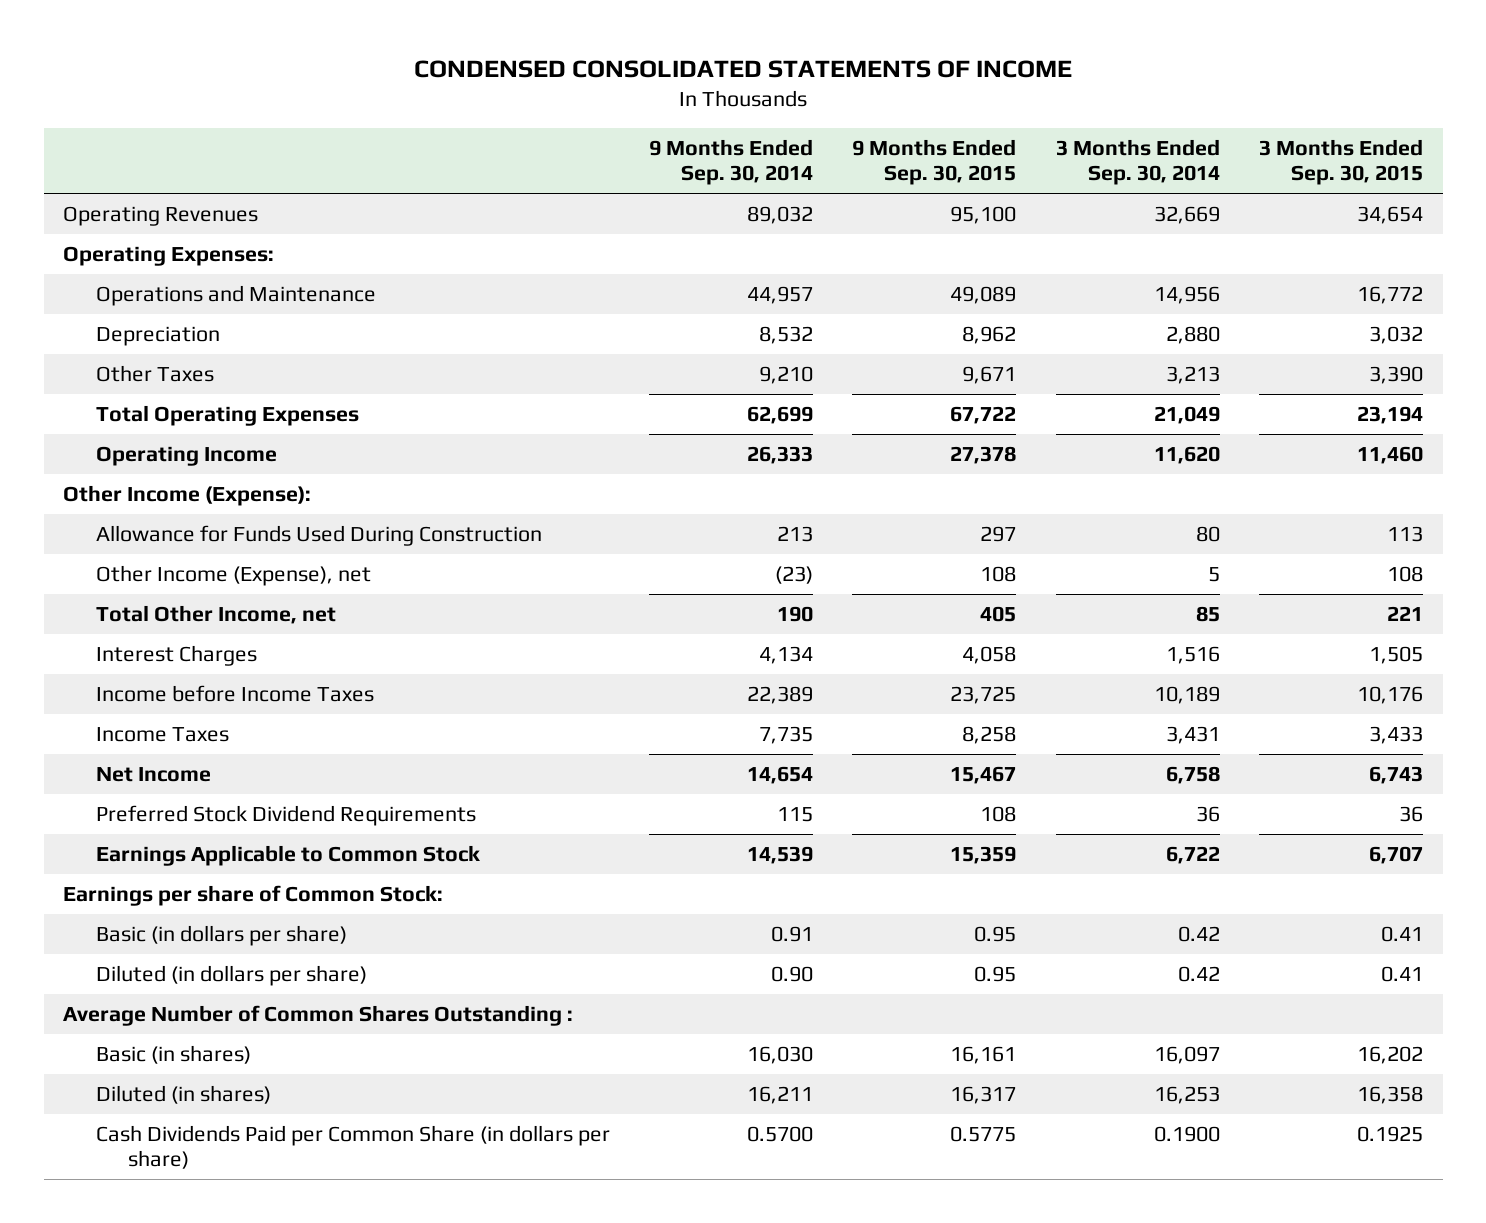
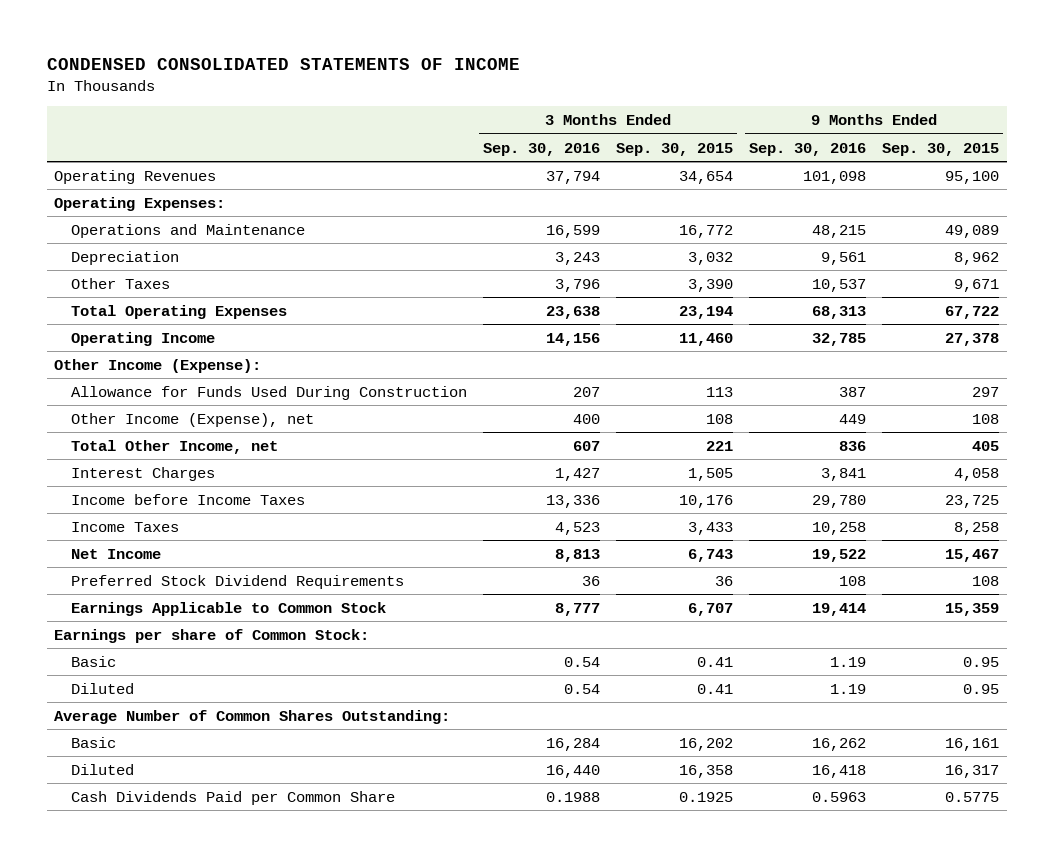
[648,138,813,186] 9 Months Ended Sep. 30, 2014 -> none
[1055,138,1220,186] 3 Months Ended Sep. 30, 2014 -> none
none -> [483,142,601,156] Sep. 30, 2016
none -> [748,142,866,156] Sep. 30, 2016
[95,924,347,946] Basic (in dollars per share) -> [71,655,117,667] Basic
[95,964,367,986] Diluted (in dollars per share) -> [71,682,135,694] Diluted
[63,1004,574,1026] Average Number of Common Shares Outstanding : -> [54,709,451,724] Average Number of Common Shares Outstanding:
[95,1044,251,1064] Basic (in shares) -> [71,736,117,748] Basic
[95,1084,271,1104] Diluted (in shares) -> [71,763,135,775] Diluted
[95,1124,610,1170] Cash Dividends Paid per Common Share (in dollars per share) -> [71,790,396,805] Cash Dividends Paid per Common Share

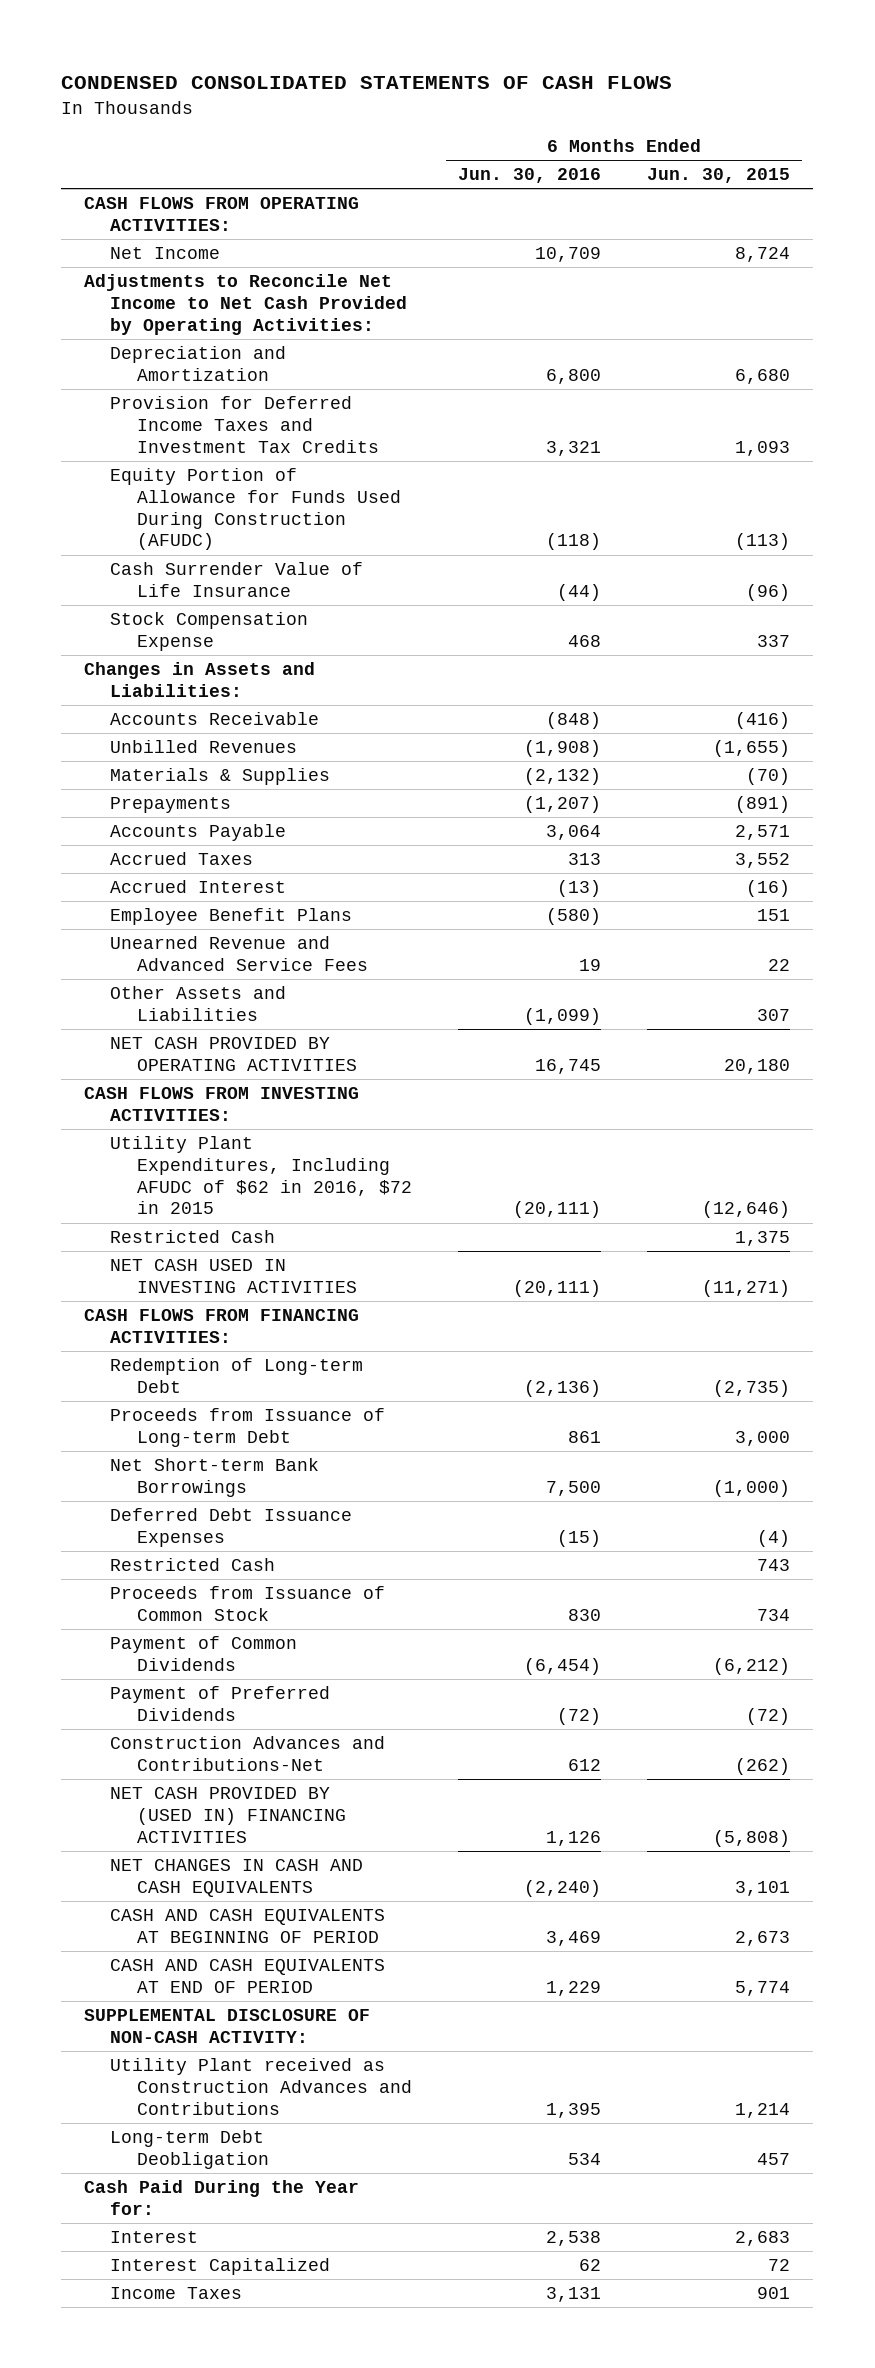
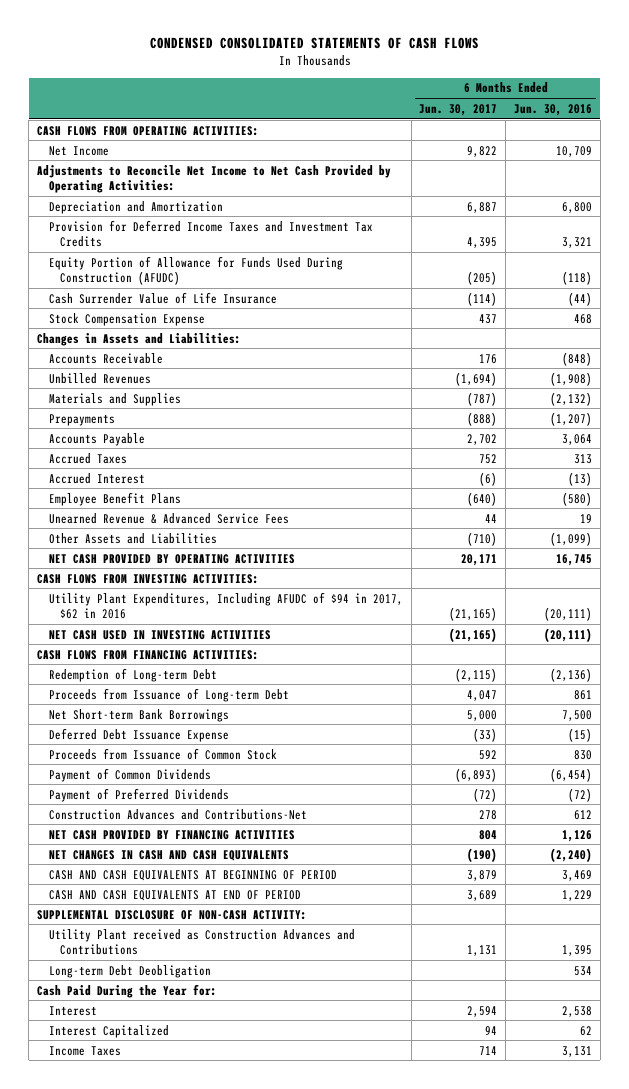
[647,168,791,184] Jun. 30, 2015 -> none
none -> [419,103,498,116] Jun. 30, 2017
[110,768,331,786] Materials & Supplies -> [48,392,181,406] Materials and Supplies
[110,936,368,971] Unearned Revenue and Advanced Service Fees -> [48,512,289,524] Unearned Revenue & Advanced Service Fees
[110,1230,276,1244] Restricted Cash -> none
[110,1136,412,1215] Utility Plant Expenditures, Including AFUDC of $62 in 2016, $72 in 2015 -> [48,591,403,619] Utility Plant Expenditures, Including AFUDC of $94 in 2017, $62 in 2016
[110,1558,276,1572] Restricted Cash -> none
[110,1508,353,1547] Deferred Debt Issuance Expenses -> [48,727,229,742] Deferred Debt Issuance Expense
[110,1787,346,1843] NET CASH PROVIDED BY (USED IN) FINANCING ACTIVITIES -> [48,829,295,840] NET CASH PROVIDED BY FINANCING ACTIVITIES

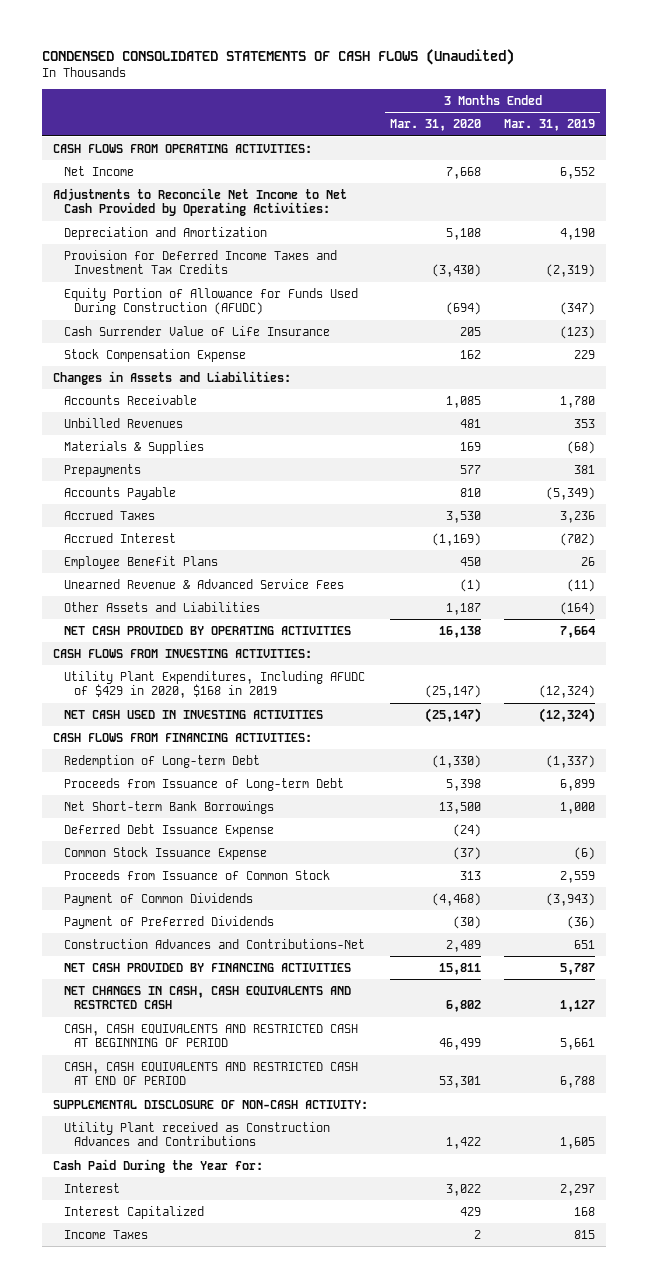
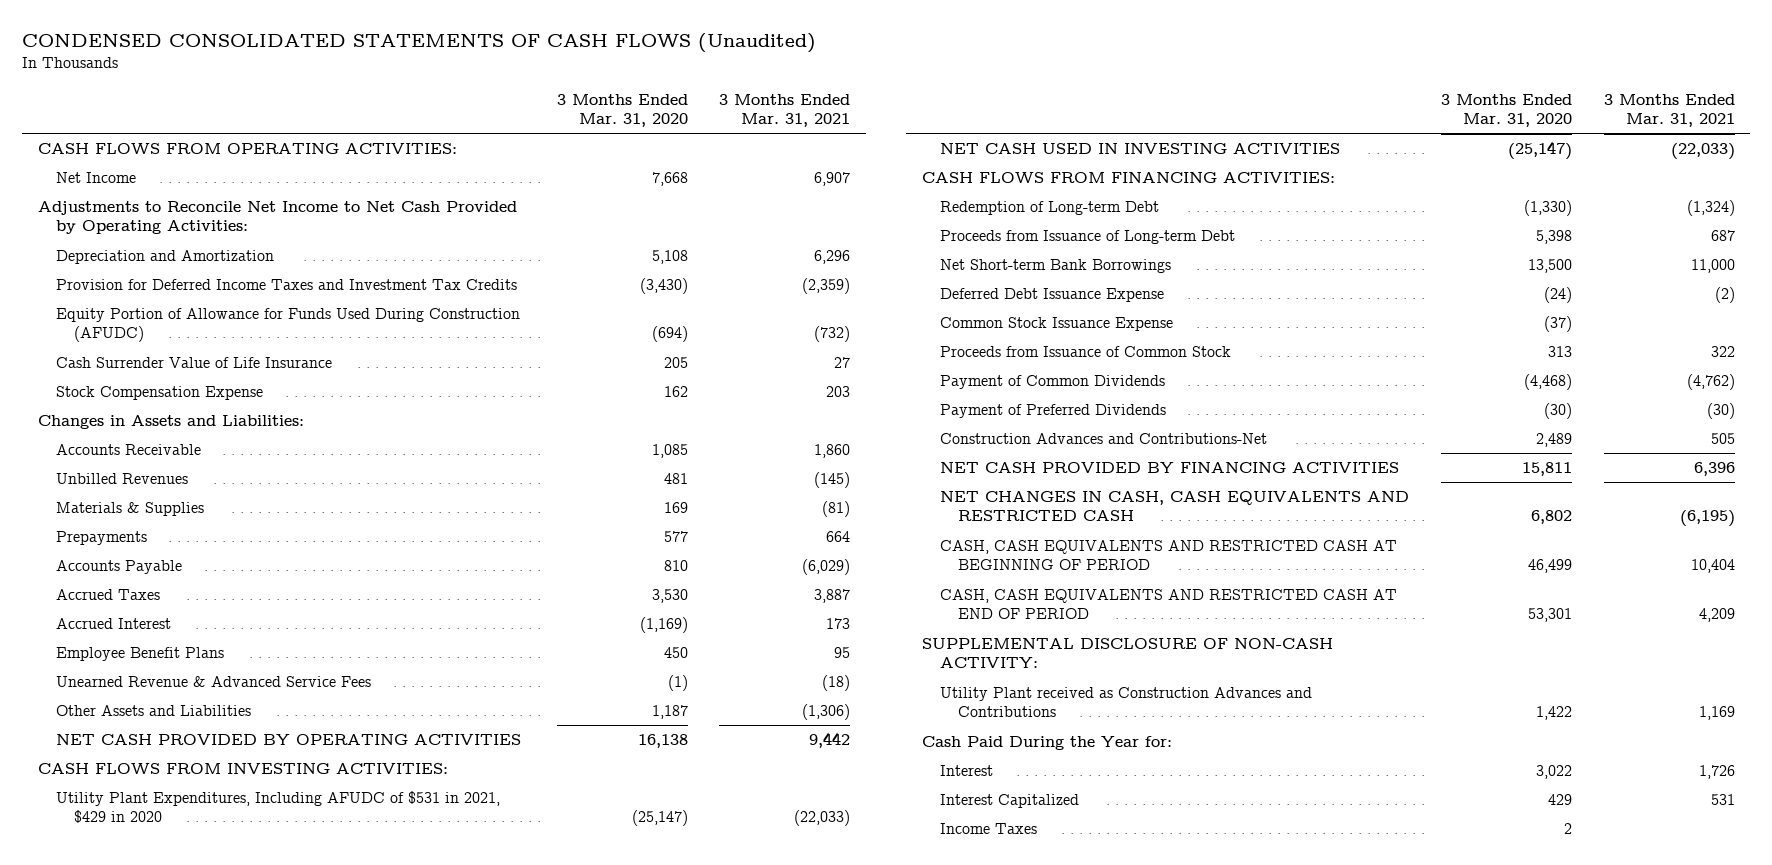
[503,119,595,132] Mar. 31, 2019 -> none
none -> [719,93,851,127] 3 Months Ended Mar. 31, 2021
[63,670,365,699] Utility Plant Expenditures, Including AFUDC of $429 in 2020, $168 in 2019 -> [55,791,500,824] Utility Plant Expenditures, Including AFUDC of $531 in 2021, $429 in 2020
[63,985,351,1010] NET CHANGES IN CASH, CASH EQUIVALENTS AND RESTRCTED CASH -> [940,491,1410,522] NET CHANGES IN CASH, CASH EQUIVALENTS AND RESTRICTED CASH

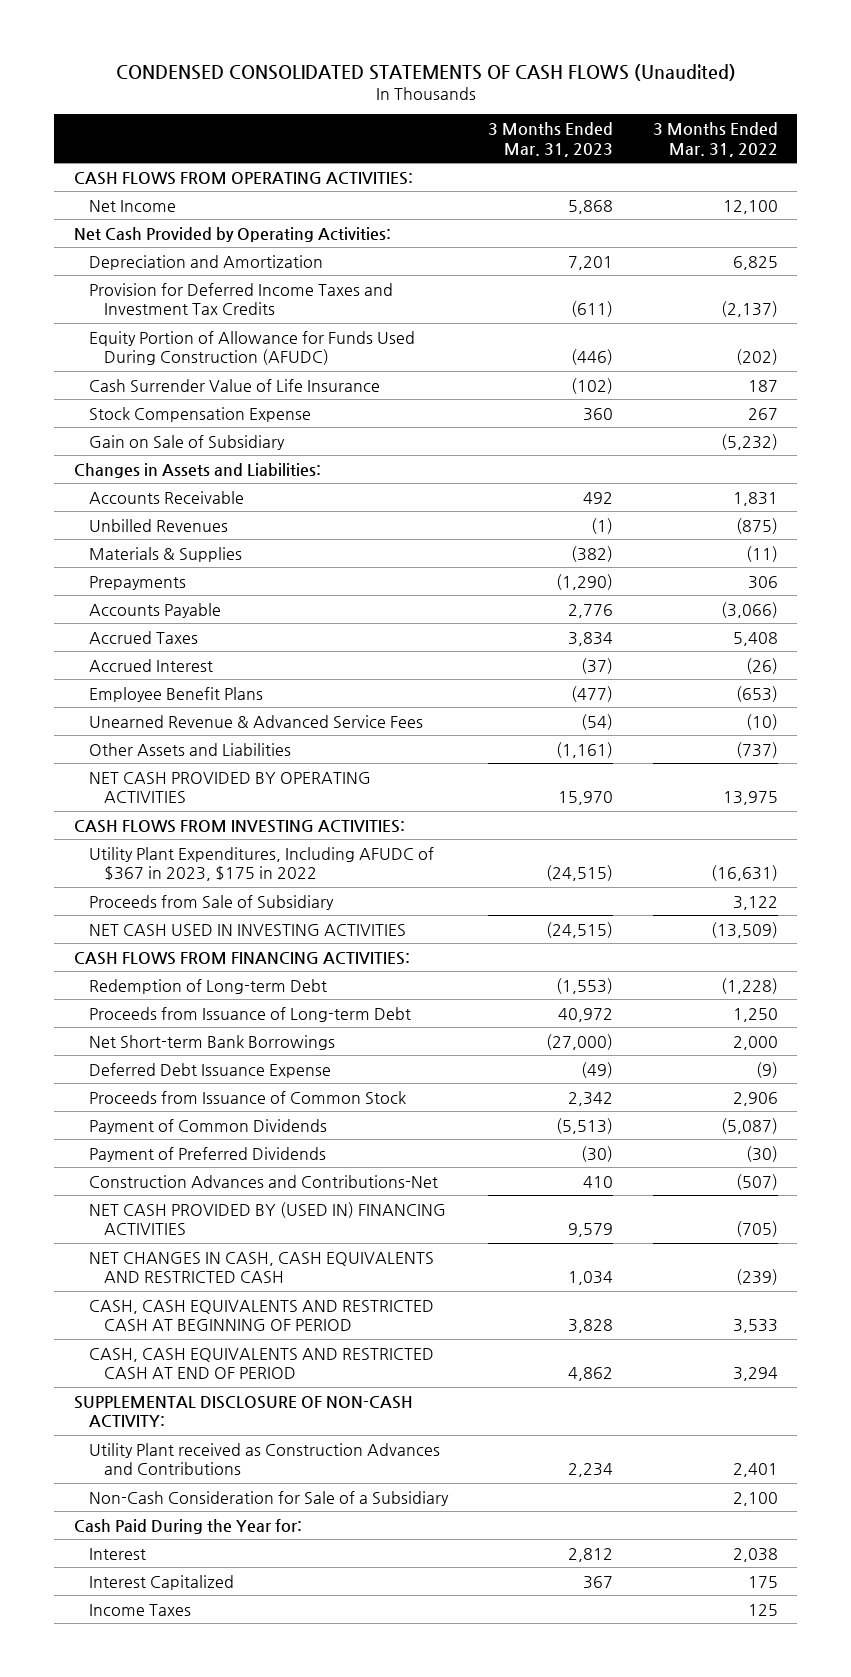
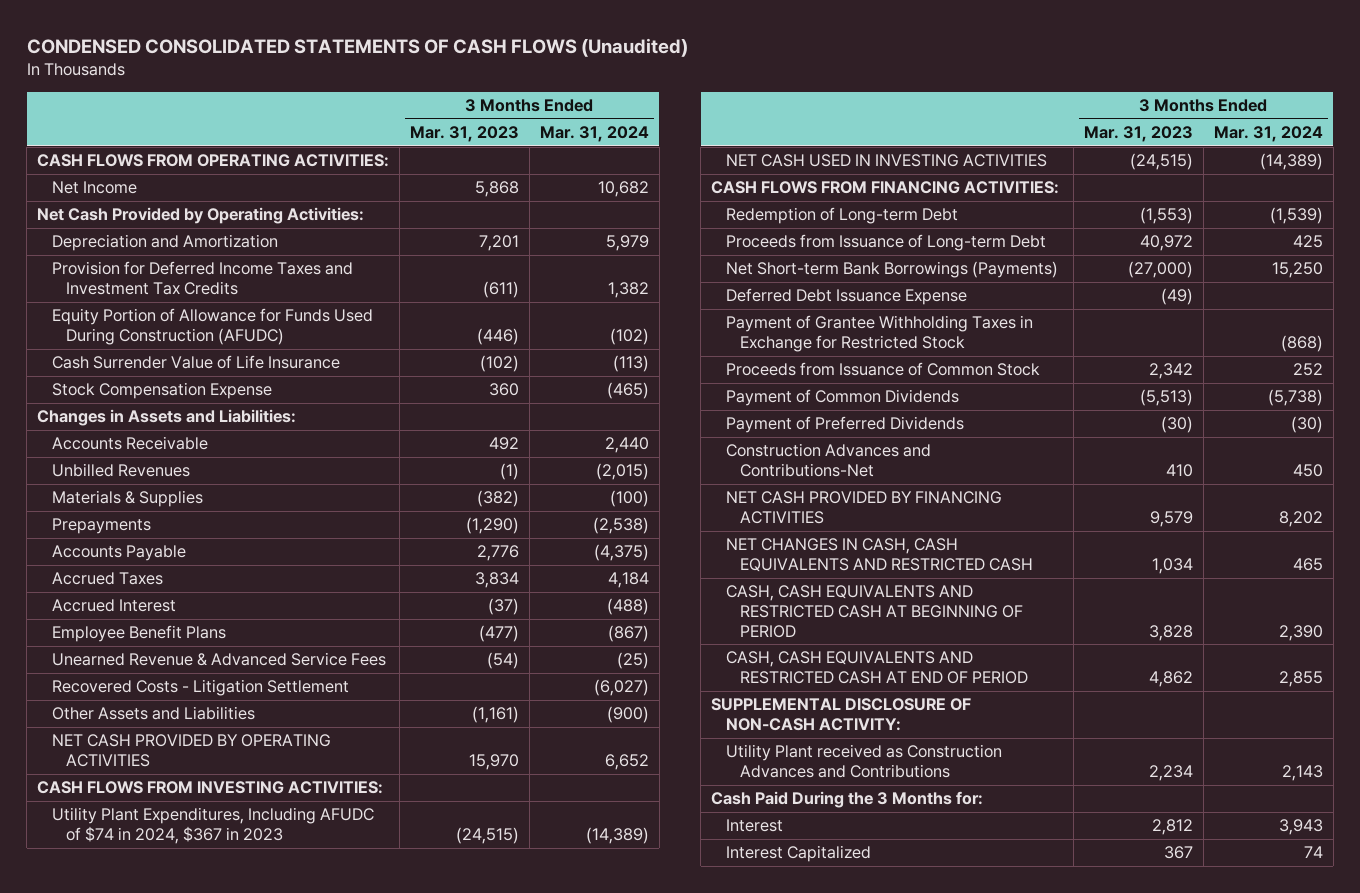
[652,121,778,157] 3 Months Ended Mar. 31, 2022 -> none
none -> [539,126,649,143] Mar. 31, 2024
[88,434,285,450] Gain on Sale of Subsidiary -> none
none -> [51,679,349,697] Recovered Costs - Litigation Settlement
[88,894,334,910] Proceeds from Sale of Subsidiary -> none
[88,846,434,882] Utility Plant Expenditures, Including AFUDC of $367 in 2023, $175 in 2022 -> [51,807,374,845] Utility Plant Expenditures, Including AFUDC of $74 in 2024, $367 in 2023
[88,1034,335,1050] Net Short-term Bank Borrowings -> [725,261,1058,279] Net Short-term Bank Borrowings (Payments)
none -> [725,315,1033,353] Payment of Grantee Withholding Taxes in Exchange for Restricted Stock
[88,1201,446,1236] NET CASH PROVIDED BY (USED IN) FINANCING ACTIVITIES -> [725,491,1002,525] NET CASH PROVIDED BY FINANCING ACTIVITIES
[88,1490,449,1506] Non-Cash Consideration for Sale of a Subsidiary -> none
[73,1518,302,1534] Cash Paid During the Year for: -> [711,791,984,809] Cash Paid During the 3 Months for:
[88,1603,191,1616] Income Taxes -> none

